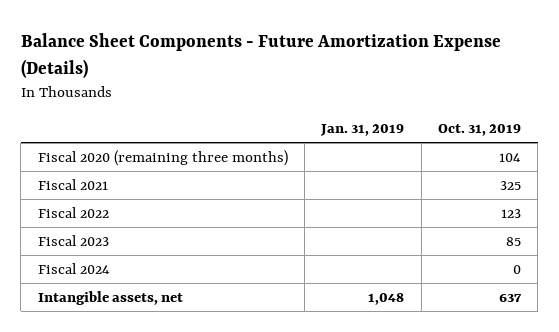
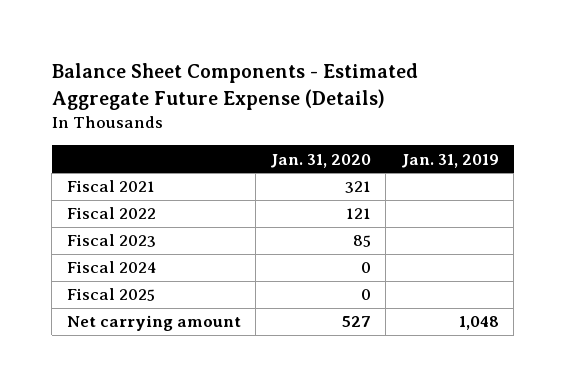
[20,33,501,78] Balance Sheet Components - Future Amortization Expense (Details) -> [51,63,418,110] Balance Sheet Components - Estimated Aggregate Future Expense (Details)
[437,123,521,136] Oct. 31, 2019 -> none
none -> [270,153,372,168] Jan. 31, 2020
[37,149,288,166] Fiscal 2020 (remaining three months) -> none
none -> [66,288,155,302] Fiscal 2025
[37,290,183,305] Intangible assets, net -> [66,315,241,332] Net carrying amount

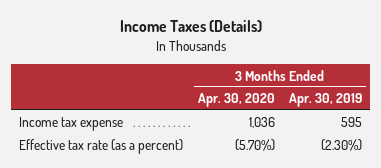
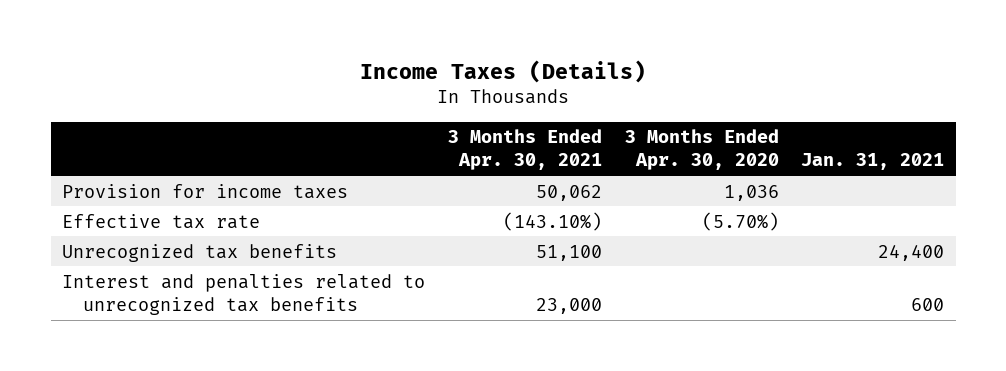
[289,93,363,108] Apr. 30, 2019 -> none
none -> [447,129,602,171] 3 Months Ended Apr. 30, 2021
none -> [801,153,945,171] Jan. 31, 2021
[18,117,123,132] Income tax expense -> [62,183,349,199] Provision for income taxes
[18,139,183,155] Effective tax rate (as a percent) -> [62,213,261,229] Effective tax rate
none -> [62,243,338,262] Unrecognized tax benefits
none -> [62,273,426,315] Interest and penalties related to unrecognized tax benefits

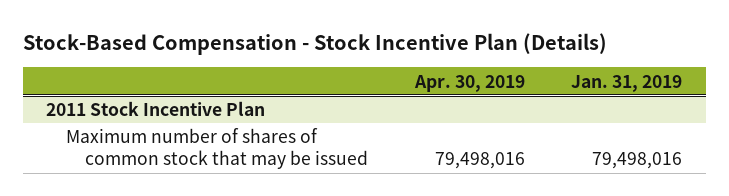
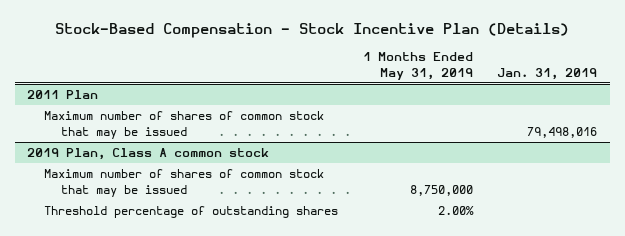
[413,74,525,92] Apr. 30, 2019 -> none
none -> [362,52,473,80] 1 Months Ended May 31, 2019
[46,101,266,117] 2011 Stock Incentive Plan -> [27,90,99,100] 2011 Plan
none -> [27,148,270,161] 2019 Plan, Class A common stock
none -> [44,169,325,197] Maximum number of shares of common stock that may be issued
none -> [44,206,339,219] Threshold percentage of outstanding shares

